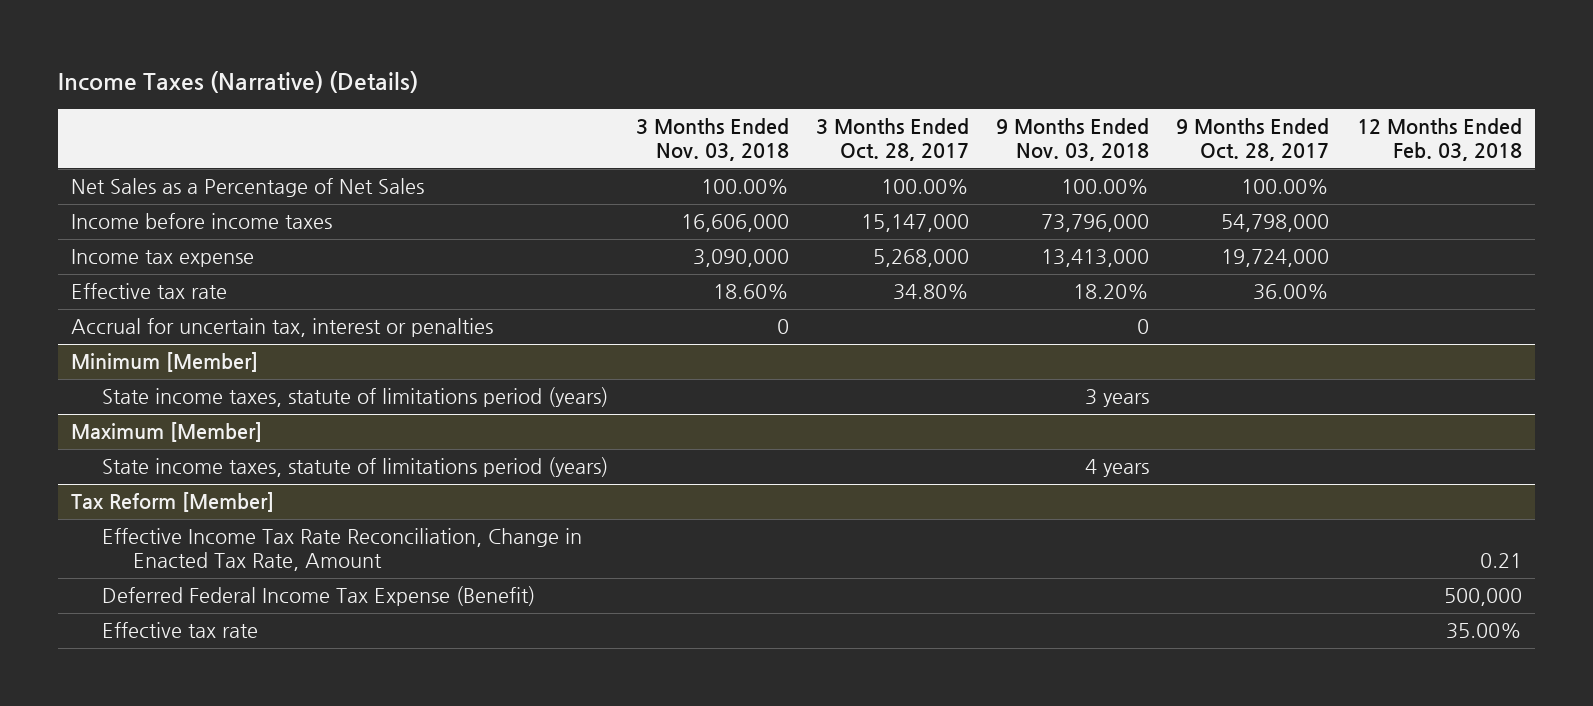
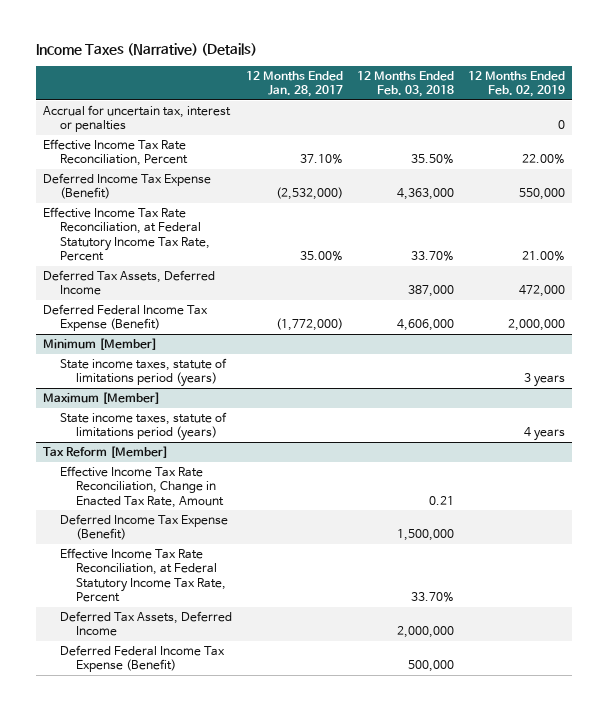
[635,118,789,162] 3 Months Ended Nov. 03, 2018 -> none
[815,118,969,162] 3 Months Ended Oct. 28, 2017 -> none
[996,118,1150,162] 9 Months Ended Nov. 03, 2018 -> none
[1176,118,1330,162] 9 Months Ended Oct. 28, 2017 -> none
none -> [245,70,343,98] 12 Months Ended Jan. 28, 2017
none -> [467,70,565,98] 12 Months Ended Feb. 02, 2019
[71,178,425,198] Net Sales as a Percentage of Net Sales -> none
[71,213,333,230] Income before income taxes -> none
[71,249,255,268] Income tax expense -> none
[71,283,228,300] Effective tax rate -> none
none -> [43,138,188,167] Effective Income Tax Rate Reconciliation, Percent
none -> [43,172,212,200] Deferred Income Tax Expense (Benefit)
none -> [43,206,210,261] Effective Income Tax Rate Reconciliation, at Federal Statutory Income Tax Rate, Percent
none -> [43,269,216,296] Deferred Tax Assets, Deferred Income
none -> [43,303,209,332] Deferred Federal Income Tax Expense (Benefit)
none -> [59,513,228,541] Deferred Income Tax Expense (Benefit)
none -> [59,547,226,602] Effective Income Tax Rate Reconciliation, at Federal Statutory Income Tax Rate, Percent
none -> [59,610,232,637] Deferred Tax Assets, Deferred Income
[102,622,259,639] Effective tax rate -> none

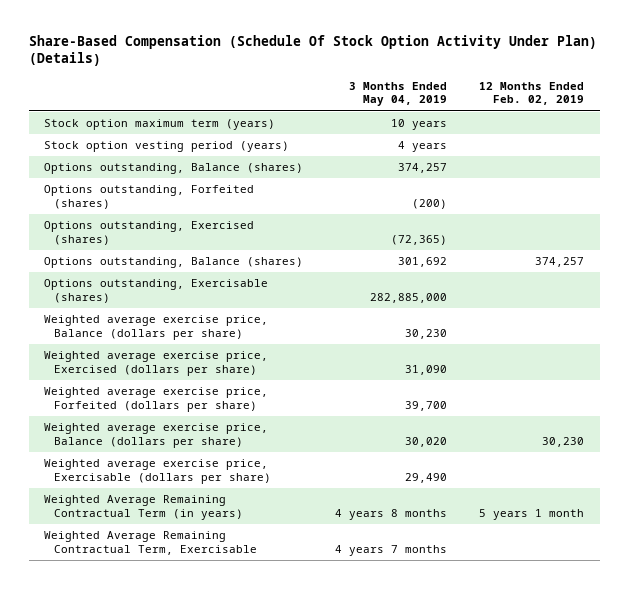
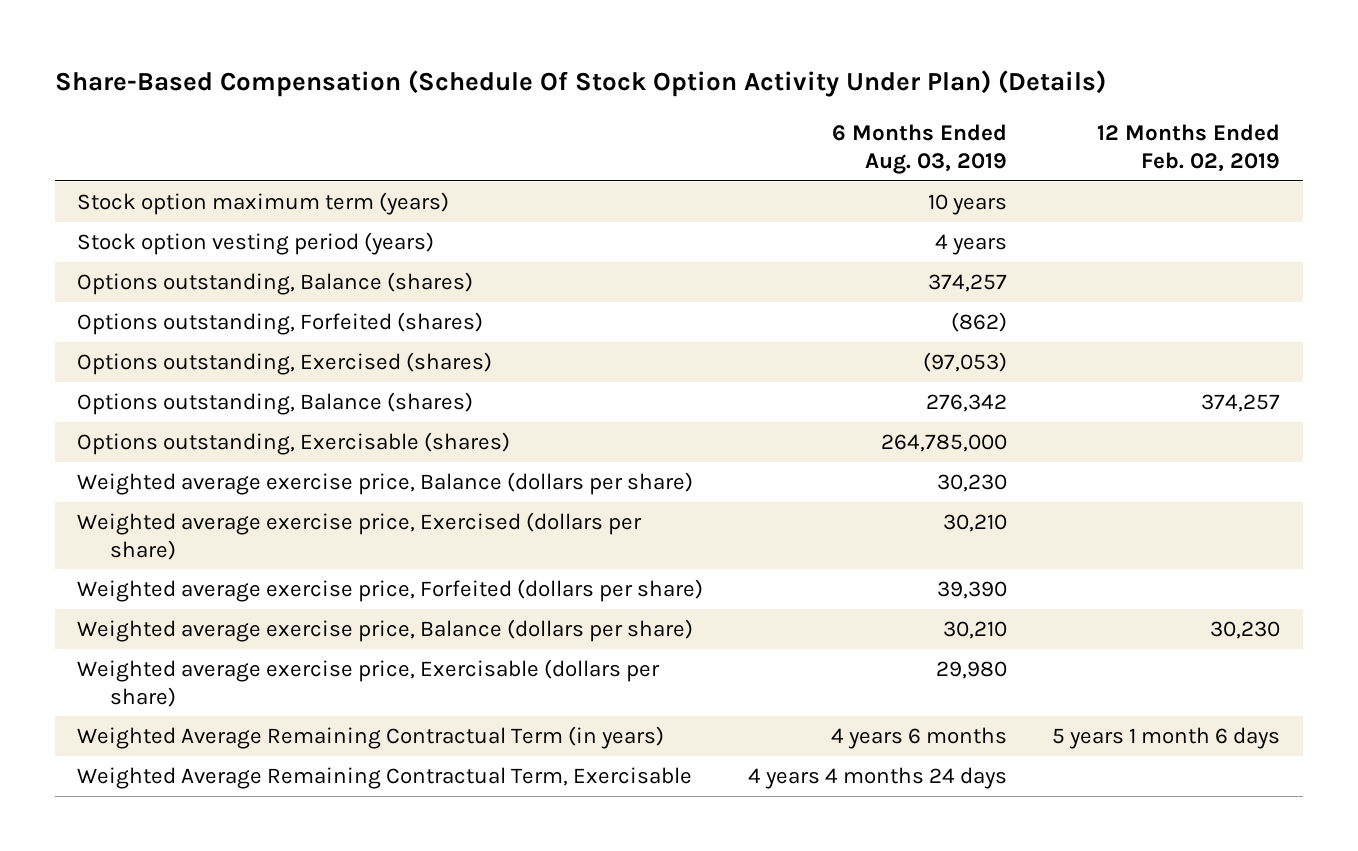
[349,81,448,107] 3 Months Ended May 04, 2019 -> none
none -> [832,123,1008,174] 6 Months Ended Aug. 03, 2019
[478,508,584,520] 5 years 1 month -> [1052,726,1281,749] 5 years 1 month 6 days

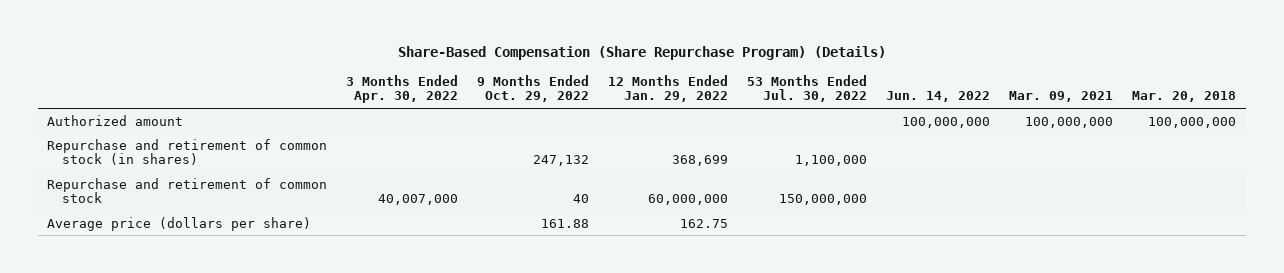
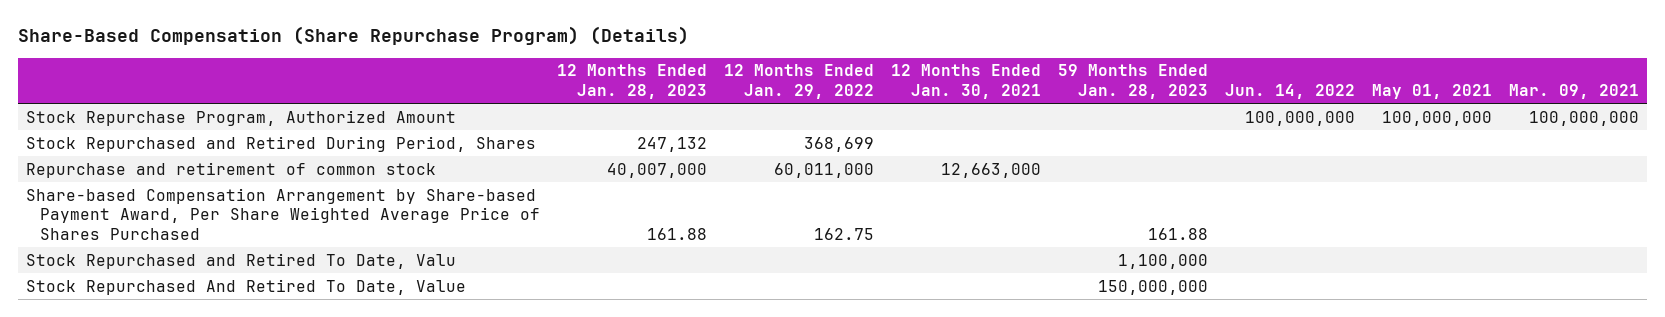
[346,74,459,104] 3 Months Ended Apr. 30, 2022 -> none
[477,74,590,103] 9 Months Ended Oct. 29, 2022 -> none
[747,74,868,103] 53 Months Ended Jul. 30, 2022 -> none
[1132,91,1237,103] Mar. 20, 2018 -> none
none -> [556,64,707,99] 12 Months Ended Jan. 28, 2023
none -> [890,64,1041,99] 12 Months Ended Jan. 30, 2021
none -> [1057,64,1208,99] 59 Months Ended Jan. 28, 2023
none -> [1371,83,1492,99] May 01, 2021
[47,114,184,126] Authorized amount -> [26,109,457,126] Stock Repurchase Program, Authorized Amount
[47,138,328,166] Repurchase and retirement of common stock (in shares) -> [26,135,537,152] Stock Repurchased and Retired During Period, Shares
[648,194,729,206] 60,000,000 -> [773,162,874,178] 60,011,000
[47,216,312,231] Average price (dollars per share) -> [26,187,541,240] Share-based Compensation Arrangement by Share-based Payment Award, Per Share Weighted Average Price of Shares Purchased
none -> [26,252,457,269] Stock Repurchased and Retired To Date, Valu
none -> [26,278,467,295] Stock Repurchased And Retired To Date, Value

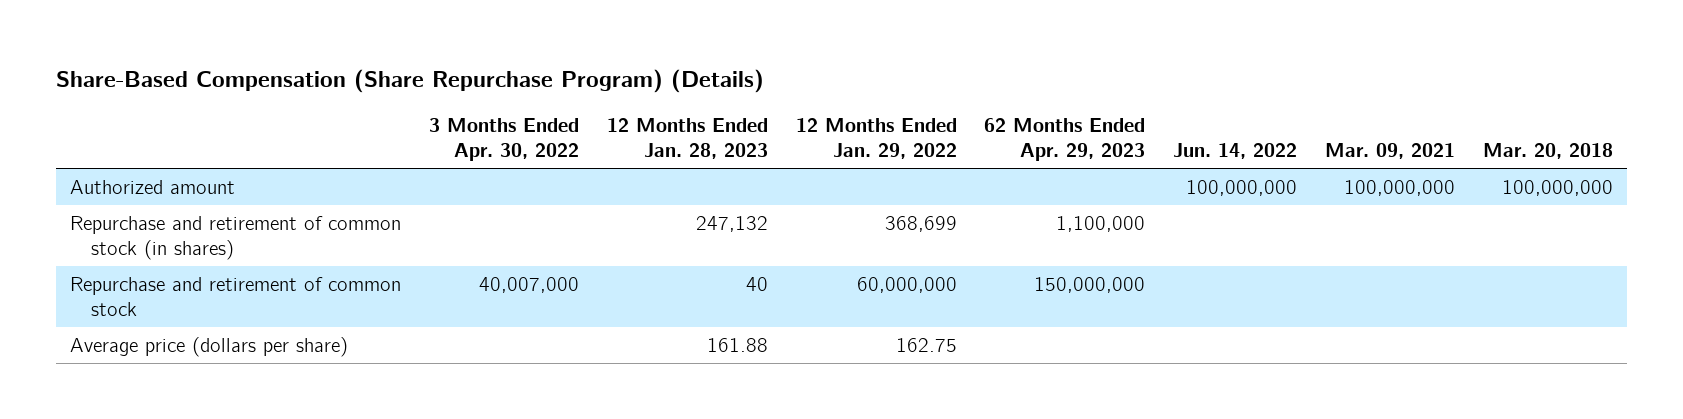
[890,64,1041,99] 12 Months Ended Jan. 30, 2021 -> none
[1057,64,1208,99] 59 Months Ended Jan. 28, 2023 -> none
[1371,83,1492,99] May 01, 2021 -> none
none -> [428,118,579,162] 3 Months Ended Apr. 30, 2022
none -> [984,118,1146,162] 62 Months Ended Apr. 29, 2023
none -> [1482,143,1613,160] Mar. 20, 2018
[26,252,457,269] Stock Repurchased and Retired To Date, Valu -> none
[26,278,467,295] Stock Repurchased And Retired To Date, Value -> none
[26,109,457,126] Stock Repurchase Program, Authorized Amount -> [70,180,236,195] Authorized amount
[26,135,537,152] Stock Repurchased and Retired During Period, Shares -> [70,216,402,260] Repurchase and retirement of common stock (in shares)
[606,162,707,178] 40,007,000 -> [745,277,768,292] 40
[773,162,874,178] 60,011,000 -> [856,277,957,294] 60,000,000
[26,187,541,240] Share-based Compensation Arrangement by Share-based Payment Award, Per Share Weighted Average Price of Shares Purchased -> [70,337,349,358] Average price (dollars per share)

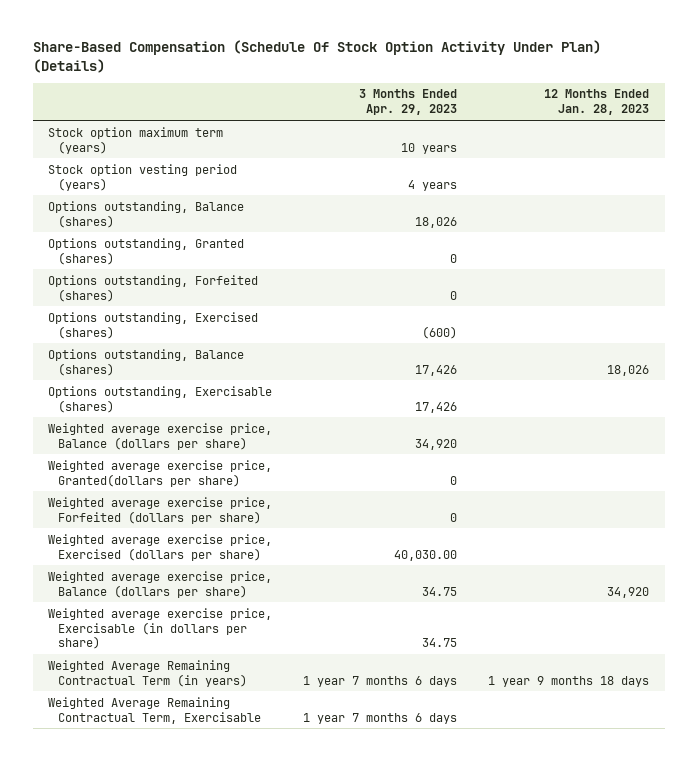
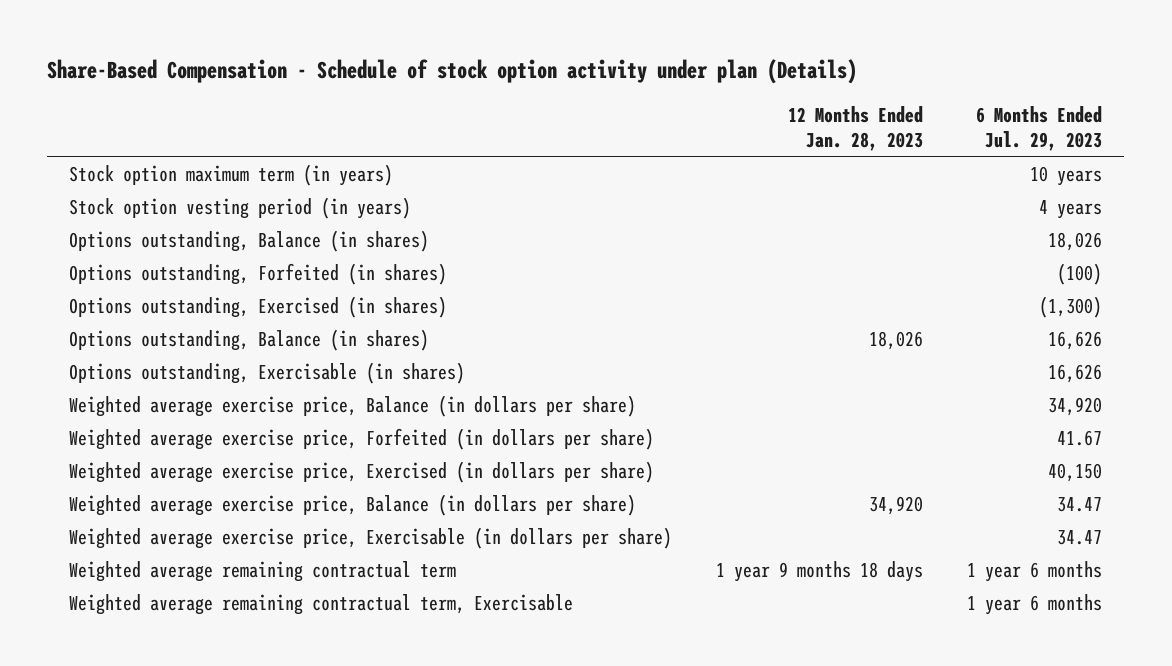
[32,39,601,73] Share-Based Compensation (Schedule Of Stock Option Activity Under Plan) (Details) -> [47,59,858,85] Share-Based Compensation - Schedule of stock option activity under plan (Details)
[359,89,458,116] 3 Months Ended Apr. 29, 2023 -> none
none -> [976,105,1103,151] 6 Months Ended Jul. 29, 2023
[48,237,245,265] Options outstanding, Granted (shares) -> none
[48,459,273,487] Weighted average exercise price, Granted(dollars per share) -> none
[48,126,224,154] Stock option maximum term (years) -> [69,163,394,186] Stock option maximum term (in years)
[48,163,238,191] Stock option vesting period (years) -> [69,196,412,219] Stock option vesting period (in years)
[48,200,245,228] Options outstanding, Balance (shares) -> [69,229,430,252] Options outstanding, Balance (in shares)
[48,274,259,302] Options outstanding, Forfeited (shares) -> [69,262,448,285] Options outstanding, Forfeited (in shares)
[48,311,259,339] Options outstanding, Exercised (shares) -> [69,295,448,318] Options outstanding, Exercised (in shares)
[48,348,245,376] Options outstanding, Balance (shares) -> [69,328,430,351] Options outstanding, Balance (in shares)
[48,385,273,413] Options outstanding, Exercisable (shares) -> [69,361,466,384] Options outstanding, Exercisable (in shares)
[48,422,273,450] Weighted average exercise price, Balance (dollars per share) -> [69,394,637,417] Weighted average exercise price, Balance (in dollars per share)
[48,496,273,524] Weighted average exercise price, Forfeited (dollars per share) -> [69,427,655,450] Weighted average exercise price, Forfeited (in dollars per share)
[48,533,273,561] Weighted average exercise price, Exercised (dollars per share) -> [69,460,655,483] Weighted average exercise price, Exercised (in dollars per share)
[48,570,273,598] Weighted average exercise price, Balance (dollars per share) -> [69,493,637,516] Weighted average exercise price, Balance (in dollars per share)
[48,659,248,687] Weighted Average Remaining Contractual Term (in years) -> [69,560,457,582] Weighted average remaining contractual term
[48,696,262,724] Weighted Average Remaining Contractual Term, Exercisable -> [69,593,574,615] Weighted average remaining contractual term, Exercisable

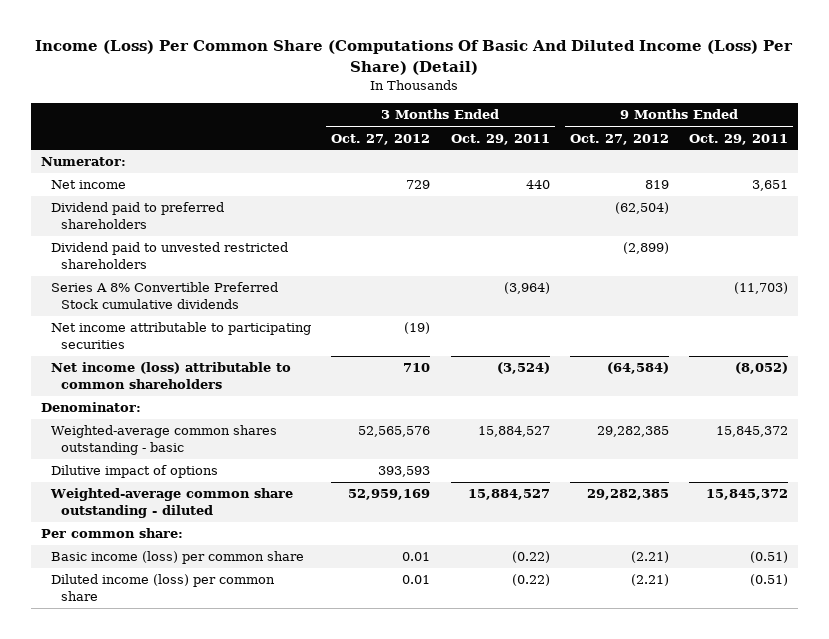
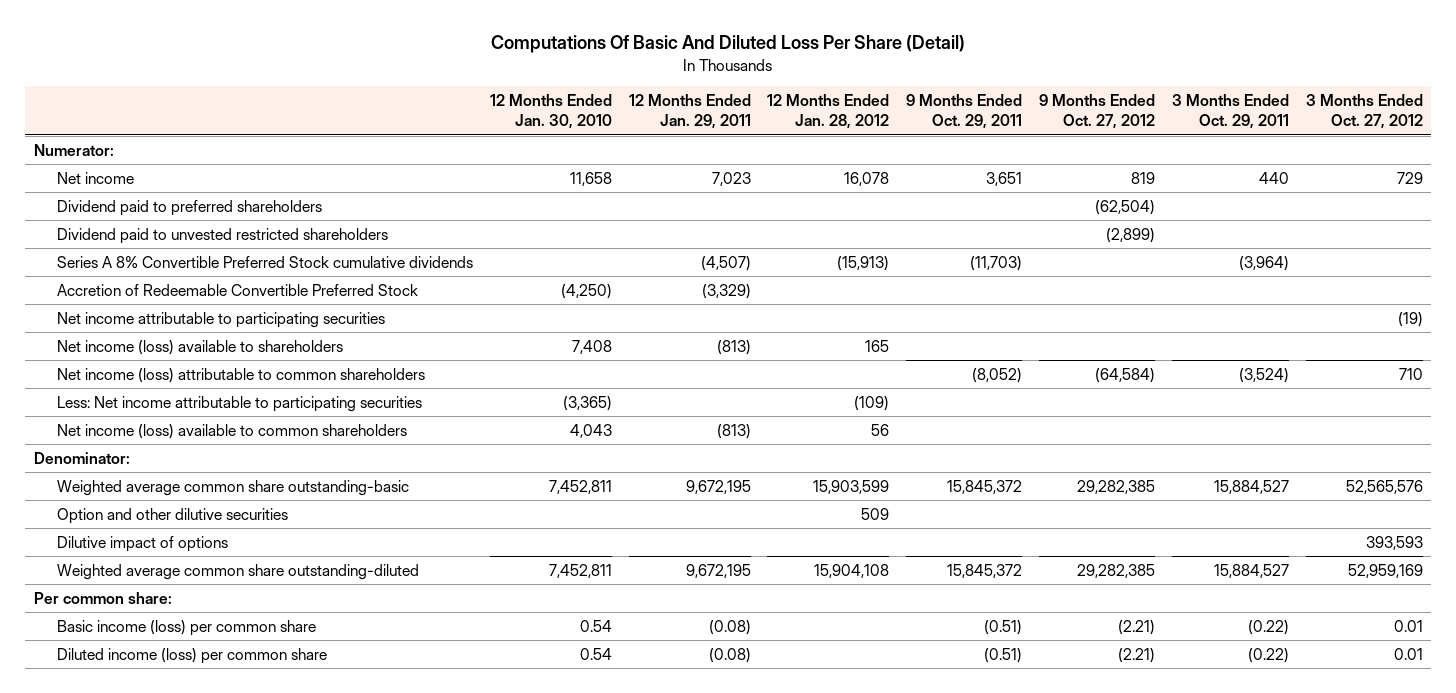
[35,40,794,75] Income (Loss) Per Common Share (Computations Of Basic And Diluted Income (Loss) Per Share) (Detail) -> [491,35,966,54] Computations Of Basic And Diluted Loss Per Share (Detail)
none -> [489,94,612,130] 12 Months Ended Jan. 30, 2010
none -> [628,94,751,130] 12 Months Ended Jan. 29, 2011
none -> [767,94,890,130] 12 Months Ended Jan. 28, 2012
none -> [57,283,419,296] Accretion of Redeemable Convertible Preferred Stock
none -> [57,339,344,355] Net income (loss) available to shareholders
none -> [57,395,423,412] Less: Net income attributable to participating securities
none -> [57,423,408,439] Net income (loss) available to common shareholders
[51,425,278,456] Weighted-average common shares outstanding - basic -> [57,479,410,496] Weighted average common share outstanding-basic
none -> [57,507,289,524] Option and other dilutive securities
[50,488,294,519] Weighted-average common share outstanding - diluted -> [57,563,420,580] Weighted average common share outstanding-diluted

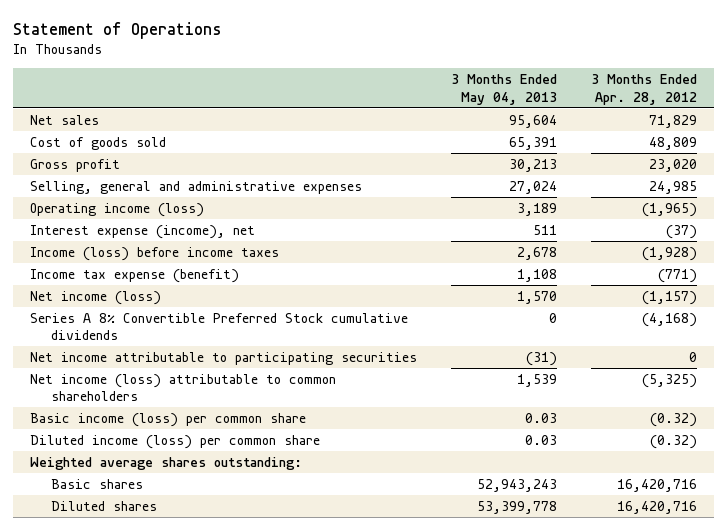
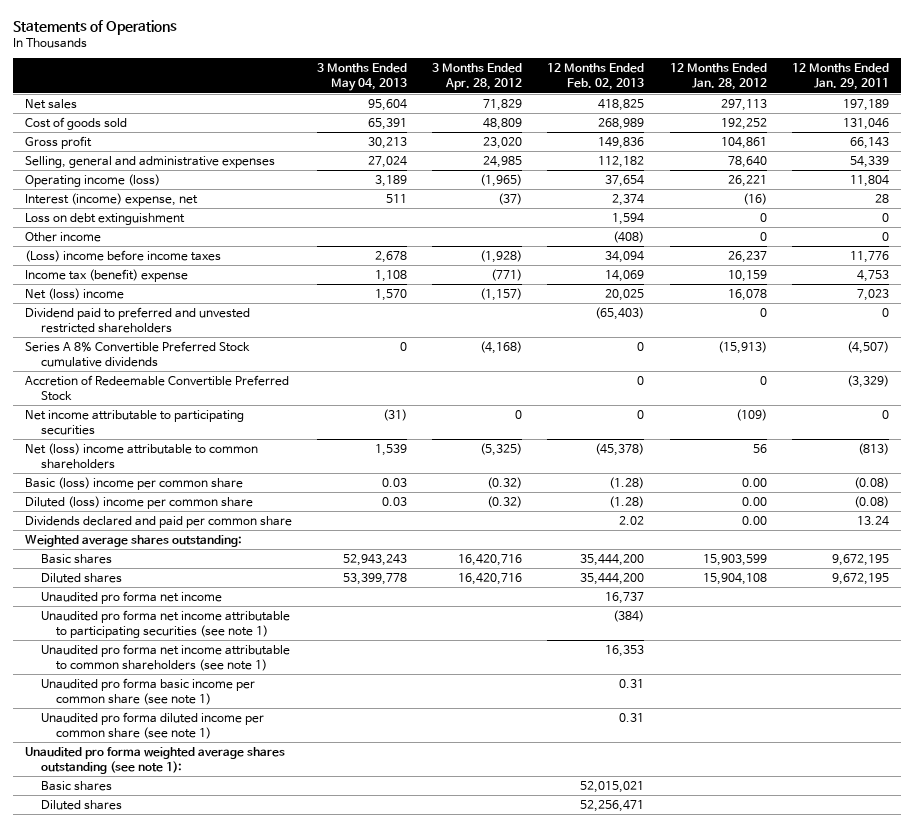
[13,22,223,40] Statement of Operations -> [12,19,177,35] Statements of Operations
none -> [547,63,645,91] 12 Months Ended Feb. 02, 2013
none -> [669,63,767,91] 12 Months Ended Jan. 28, 2012
none -> [791,63,889,91] 12 Months Ended Jan. 29, 2011
[30,224,256,239] Interest expense (income), net -> [25,192,199,206] Interest (income) expense, net
none -> [25,212,186,225] Loss on debt extinguishment
none -> [25,231,102,242] Other income
[30,246,280,261] Income (loss) before income taxes -> [25,249,222,262] (Loss) income before income taxes
[30,268,240,283] Income tax expense (benefit) -> [25,268,189,282] Income tax (benefit) expense
[30,290,162,305] Net income (loss) -> [25,287,125,300] Net (loss) income
none -> [25,306,251,333] Dividend paid to preferred and unvested restricted shareholders
none -> [25,374,290,401] Accretion of Redeemable Convertible Preferred Stock
[30,373,337,402] Net income (loss) attributable to common shareholders -> [25,442,259,469] Net (loss) income attributable to common shareholders
[30,412,307,427] Basic income (loss) per common share -> [25,476,244,490] Basic (loss) income per common share
[30,434,321,449] Diluted income (loss) per common share -> [25,495,254,509] Diluted (loss) income per common share
none -> [25,515,293,528] Dividends declared and paid per common share
none -> [40,590,222,604] Unaudited pro forma net income
none -> [40,609,290,638] Unaudited pro forma net income attributable to participating securities (see note 1)
none -> [40,643,290,671] Unaudited pro forma net income attributable to common shareholders (see note 1)
none -> [40,677,255,705] Unaudited pro forma basic income per common share (see note 1)
none -> [40,711,264,739] Unaudited pro forma diluted income per common share (see note 1)
none -> [25,746,286,774] Unaudited pro forma weighted average shares outstanding (see note 1):
none -> [40,780,112,791] Basic shares
none -> [40,799,122,810] Diluted shares

